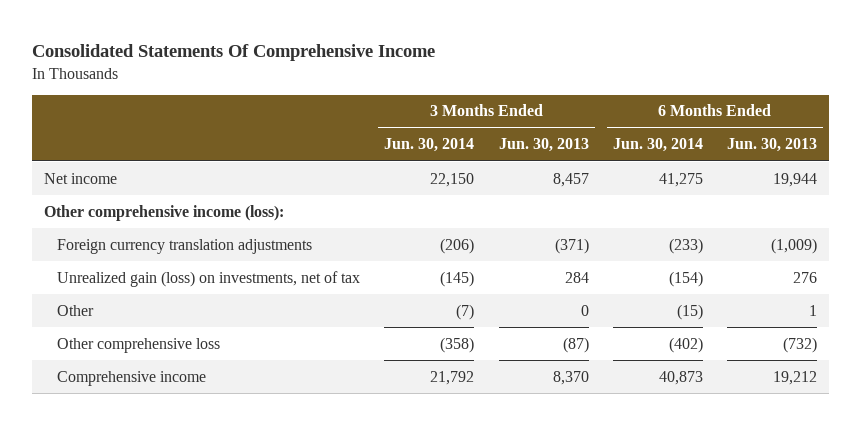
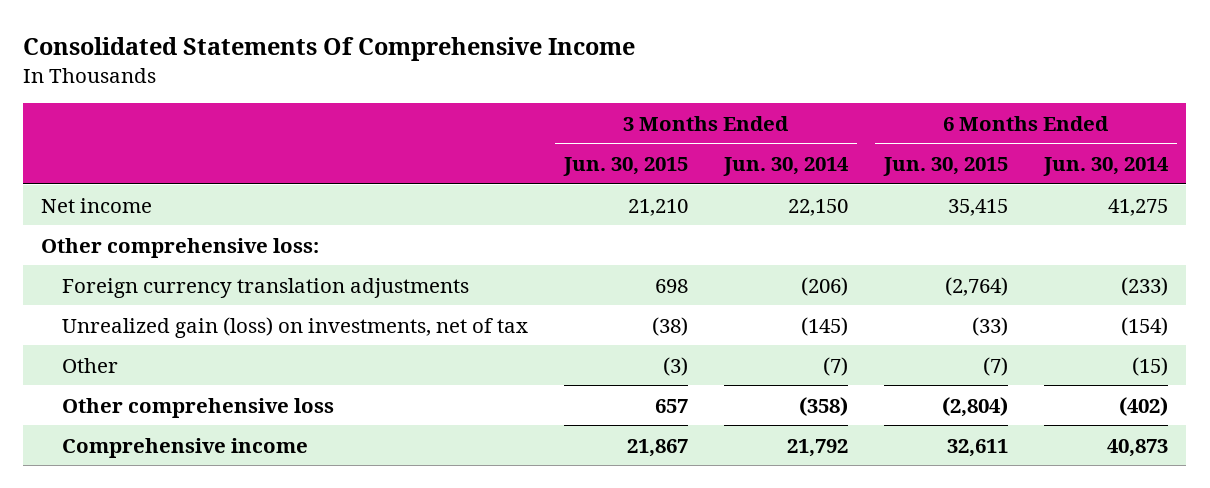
[498,138,589,153] Jun. 30, 2013 -> none
[726,138,817,153] Jun. 30, 2013 -> none
none -> [563,157,689,177] Jun. 30, 2015
none -> [883,157,1009,177] Jun. 30, 2015
[43,204,284,221] Other comprehensive income (loss): -> [41,237,320,258] Other comprehensive loss:

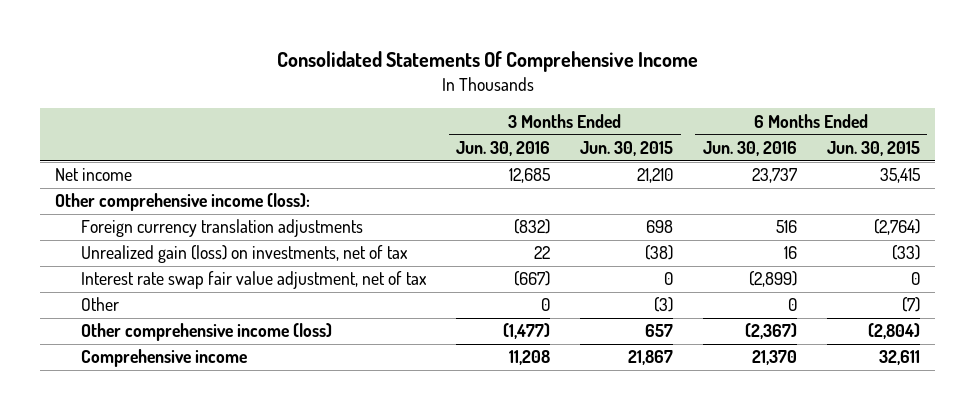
[723,157,850,177] Jun. 30, 2014 -> none
[1043,157,1170,177] Jun. 30, 2014 -> none
none -> [456,140,551,156] Jun. 30, 2016
none -> [702,140,797,156] Jun. 30, 2016
[41,237,320,258] Other comprehensive loss: -> [55,193,311,212] Other comprehensive income (loss):
none -> [81,271,428,290] Interest rate swap fair value adjustment, net of tax
[62,397,335,418] Other comprehensive loss -> [81,323,333,342] Other comprehensive income (loss)

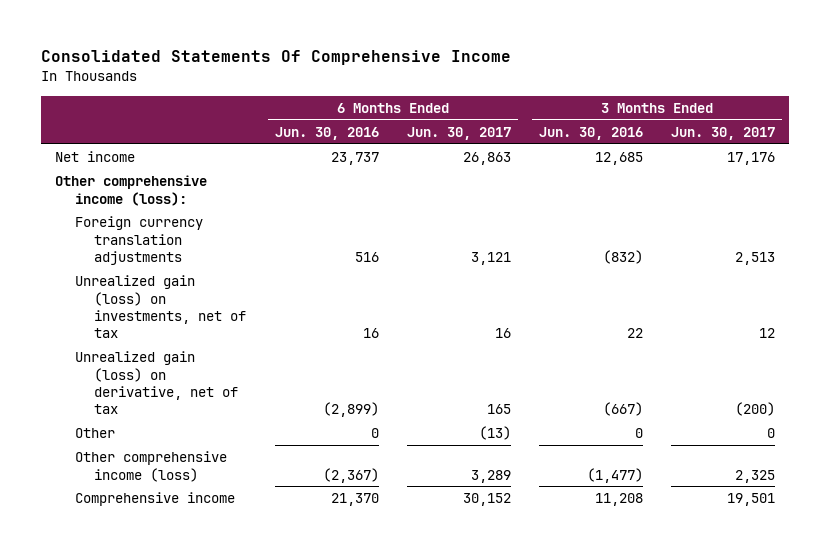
[580,140,674,156] Jun. 30, 2015 -> none
[826,140,920,156] Jun. 30, 2015 -> none
none -> [406,126,511,140] Jun. 30, 2017
none -> [670,126,775,140] Jun. 30, 2017
[81,271,428,290] Interest rate swap fair value adjustment, net of tax -> [74,351,239,415] Unrealized gain (loss) on derivative, net of tax

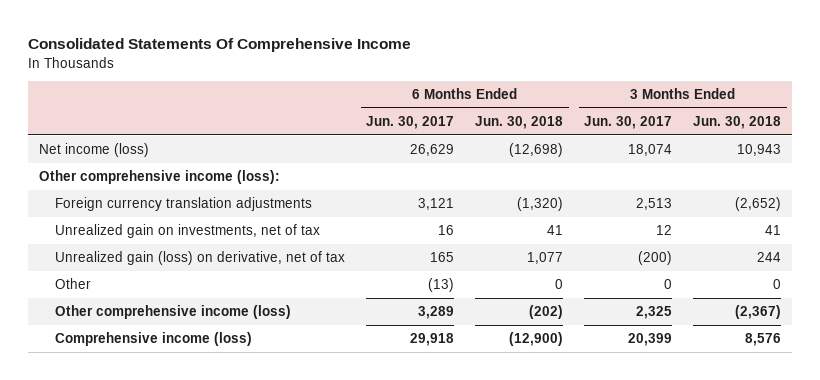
[274,126,379,140] Jun. 30, 2016 -> none
[538,126,643,140] Jun. 30, 2016 -> none
none -> [475,115,564,129] Jun. 30, 2018
none -> [693,115,782,129] Jun. 30, 2018
[54,151,135,163] Net income -> [39,143,150,158] Net income (loss)
[462,152,511,166] 26,863 -> [410,144,455,157] 26,629
[726,152,775,166] 17,176 -> [628,144,673,157] 18,074
[74,275,247,339] Unrealized gain (loss) on investments, net of tax -> [55,224,321,239] Unrealized gain on investments, net of tax
[74,492,235,507] Comprehensive income -> [55,332,253,347] Comprehensive income (loss)
[462,493,511,507] 30,152 -> [410,333,455,347] 29,918
[726,493,775,507] 19,501 -> [628,333,673,347] 20,399

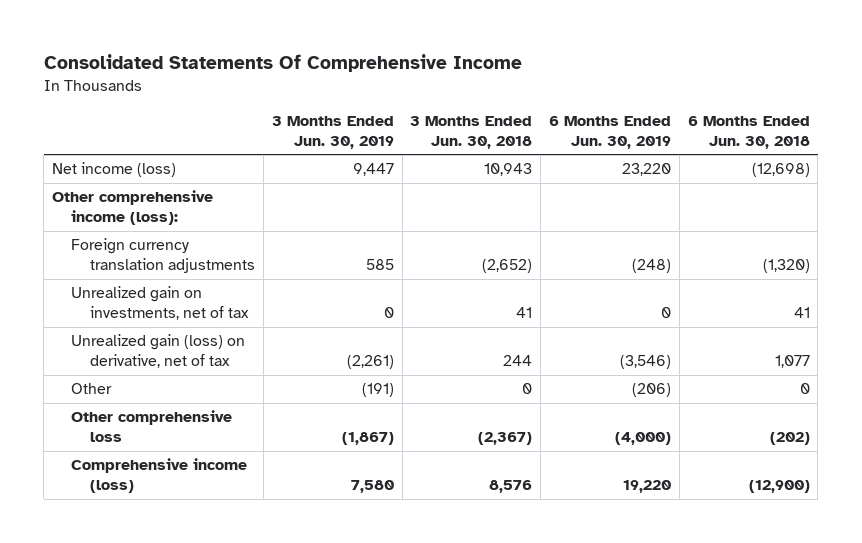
[366,115,455,129] Jun. 30, 2017 -> none
[584,115,673,129] Jun. 30, 2017 -> none
none -> [271,116,394,150] 3 Months Ended Jun. 30, 2019
none -> [548,116,671,150] 6 Months Ended Jun. 30, 2019
[55,305,292,320] Other comprehensive income (loss) -> [71,410,233,443] Other comprehensive loss

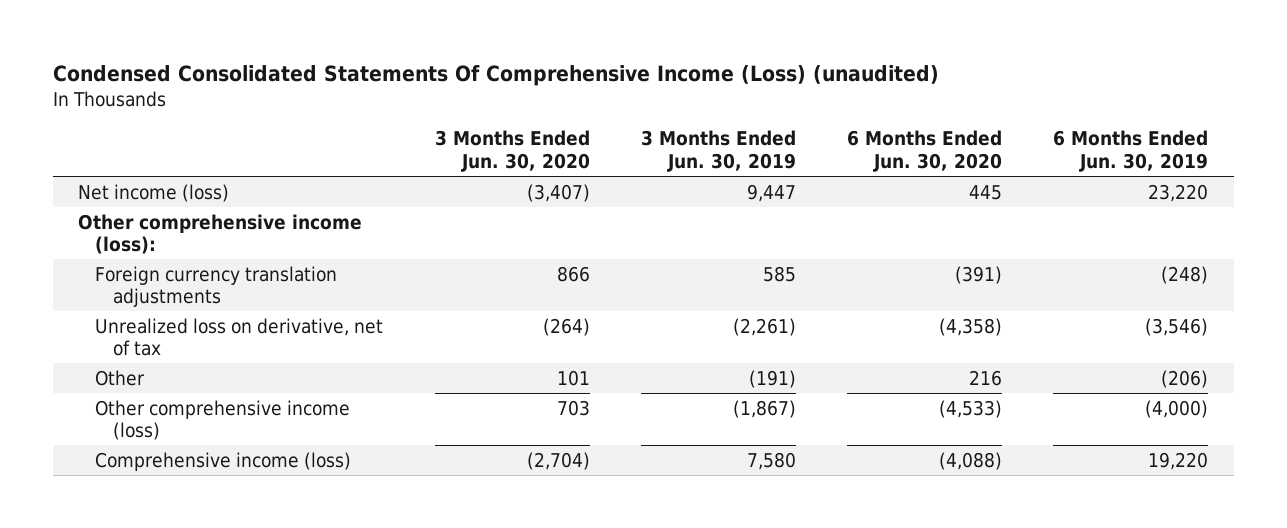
[43,53,522,72] Consolidated Statements Of Comprehensive Income -> [52,64,939,86] Condensed Consolidated Statements Of Comprehensive Income (Loss) (unaudited)
[410,116,533,150] 3 Months Ended Jun. 30, 2018 -> none
[687,116,810,150] 6 Months Ended Jun. 30, 2018 -> none
none -> [434,130,590,172] 3 Months Ended Jun. 30, 2020
none -> [847,130,1003,172] 6 Months Ended Jun. 30, 2020
[71,286,250,321] Unrealized gain on investments, net of tax -> none
[71,334,246,369] Unrealized gain (loss) on derivative, net of tax -> [95,317,384,357] Unrealized loss on derivative, net of tax
[71,410,233,443] Other comprehensive loss -> [95,399,351,441] Other comprehensive income (loss)

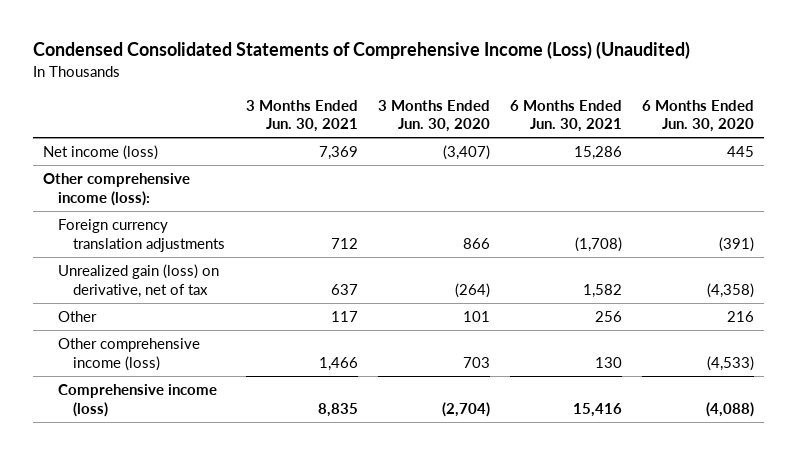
[52,64,939,86] Condensed Consolidated Statements Of Comprehensive Income (Loss) (unaudited) -> [32,41,690,60] Condensed Consolidated Statements of Comprehensive Income (Loss) (Unaudited)
[640,130,796,172] 3 Months Ended Jun. 30, 2019 -> none
[1053,130,1209,172] 6 Months Ended Jun. 30, 2019 -> none
none -> [245,99,358,133] 3 Months Ended Jun. 30, 2021
none -> [510,99,623,133] 6 Months Ended Jun. 30, 2021
[95,317,384,357] Unrealized loss on derivative, net of tax -> [58,263,220,298] Unrealized gain (loss) on derivative, net of tax

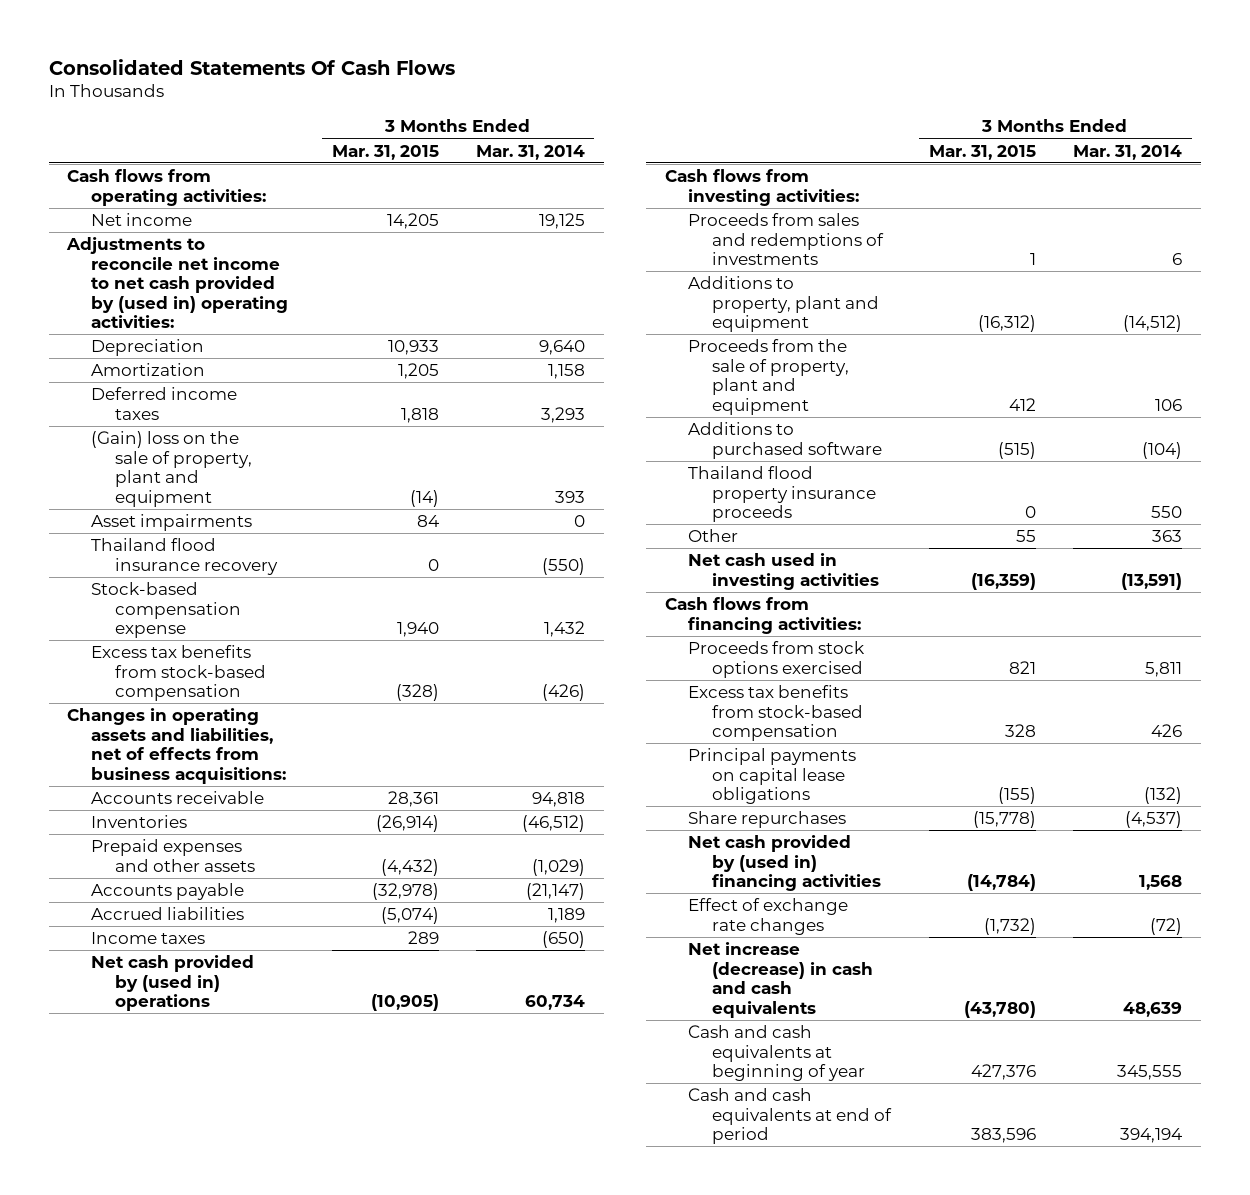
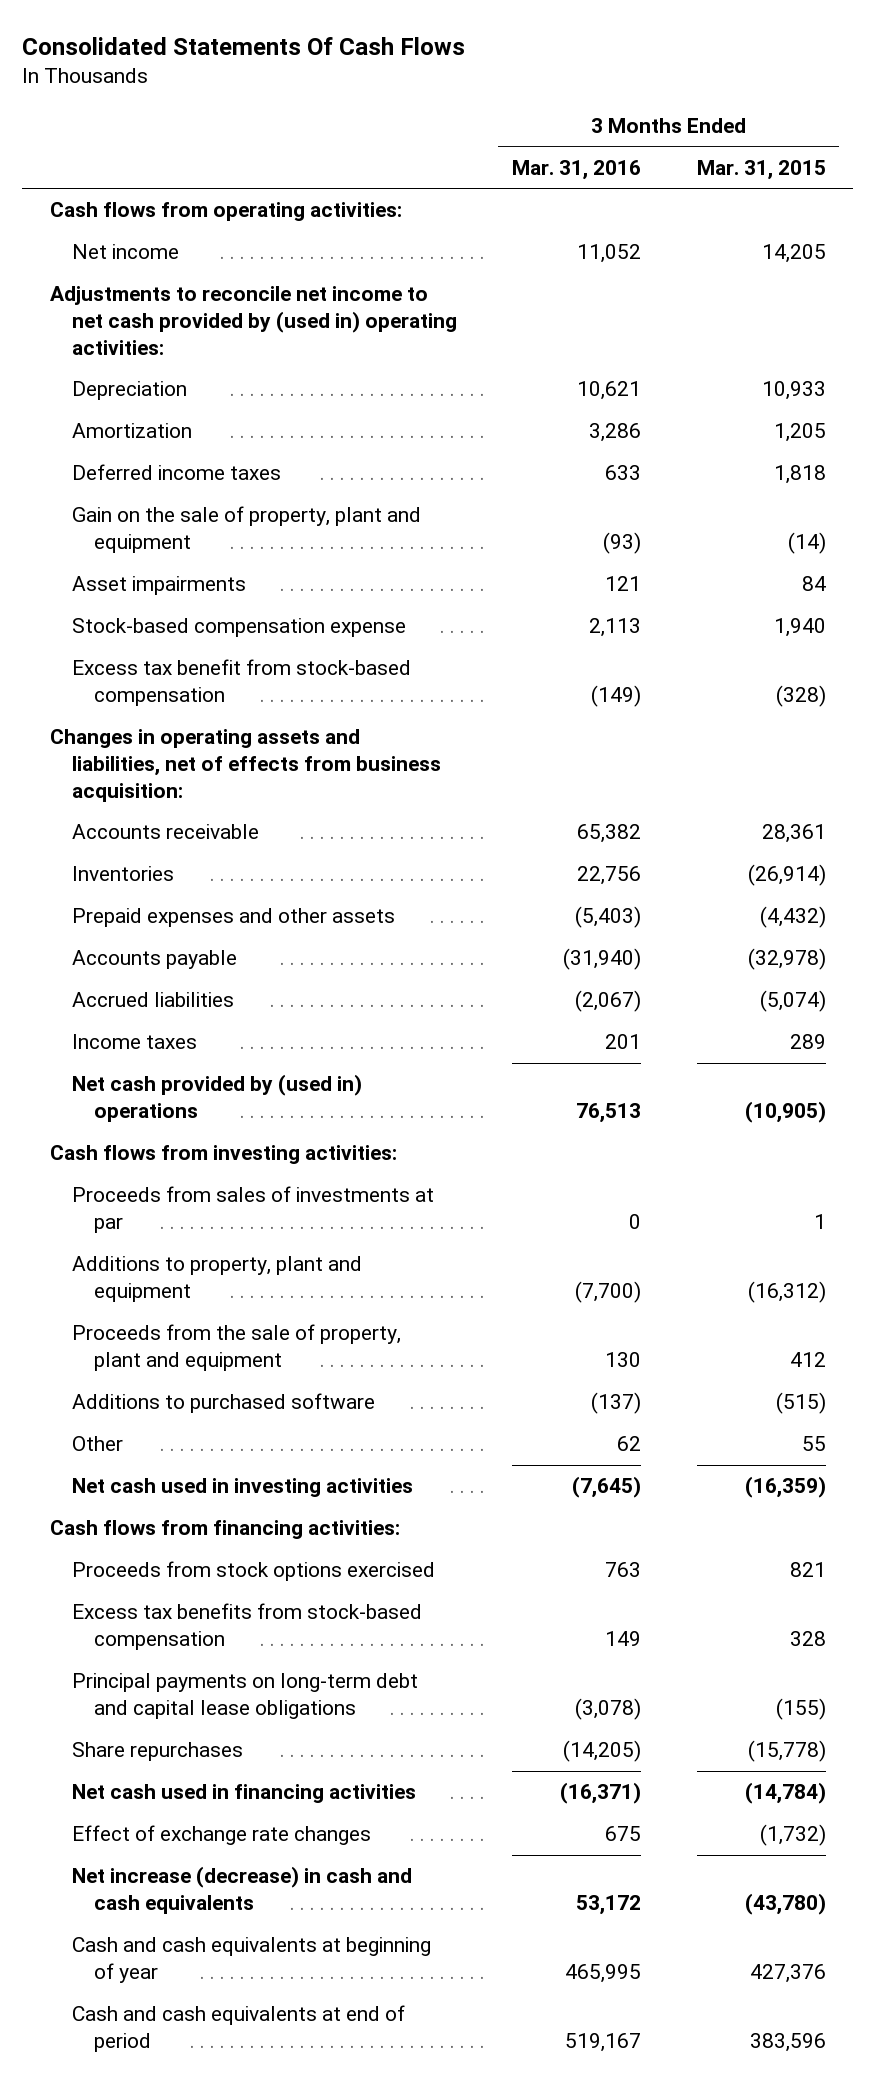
[475,144,585,160] Mar. 31, 2014 -> none
none -> [512,159,642,180] Mar. 31, 2016
[91,430,253,507] (Gain) loss on the sale of property, plant and equipment -> [72,506,422,554] Gain on the sale of property, plant and equipment
[91,537,279,575] Thailand flood insurance recovery -> none
[91,644,267,702] Excess tax benefits from stock-based compensation -> [72,659,412,707] Excess tax benefit from stock-based compensation
[67,707,287,784] Changes in operating assets and liabilities, net of effects from business acquisitions: -> [49,729,442,802] Changes in operating assets and liabilities, net of effects from business acquisition:
[688,212,885,266] Proceeds from sales and redemptions of investments -> [72,1186,435,1234] Proceeds from sales of investments at par
[688,465,877,523] Thailand flood property insurance proceeds -> none
[688,747,857,805] Principal payments on capital lease obligations -> [72,1673,419,1720] Principal payments on long-term debt and capital lease obligations
[688,834,882,892] Net cash provided by (used in) financing activities -> [72,1784,417,1804] Net cash used in financing activities

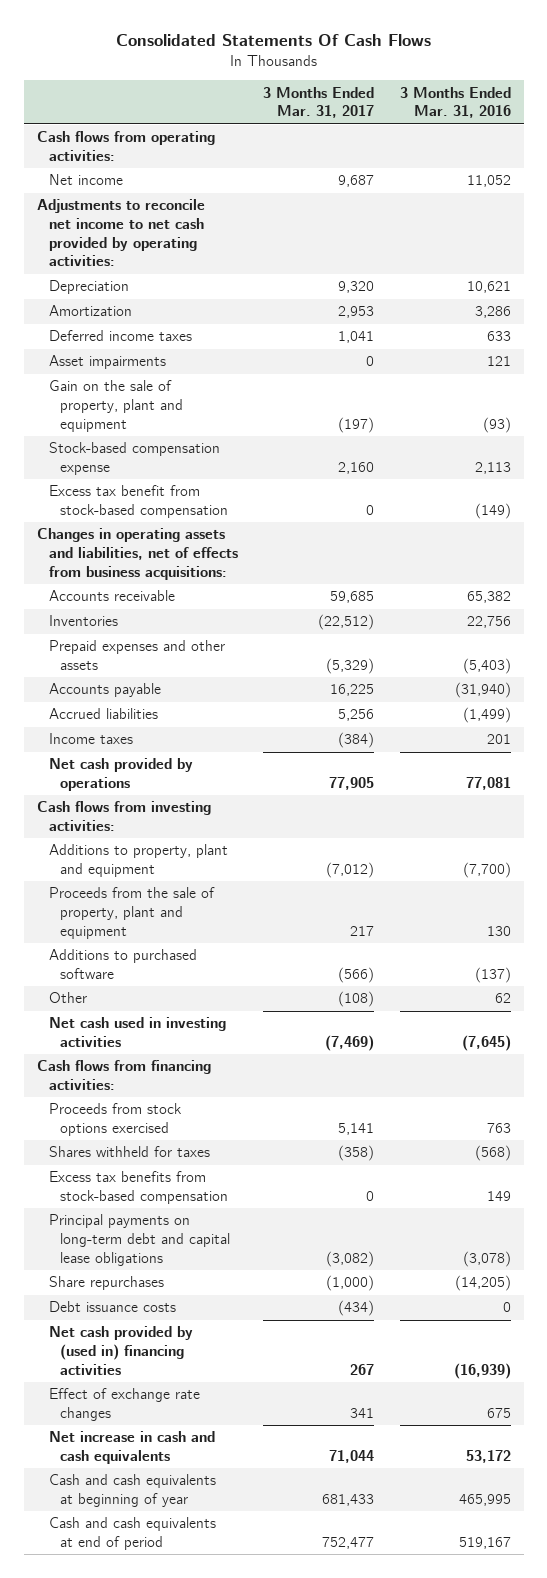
[696,159,826,180] Mar. 31, 2015 -> none
none -> [263,86,375,119] 3 Months Ended Mar. 31, 2017
[49,286,458,355] Adjustments to reconcile net income to net cash provided by (used in) operating activities: -> [36,199,205,267] Adjustments to reconcile net income to net cash provided by operating activities:
[72,506,422,554] Gain on the sale of property, plant and equipment -> [48,380,184,432] Gain on the sale of property, plant and equipment
[49,729,442,802] Changes in operating assets and liabilities, net of effects from business acquisition: -> [36,528,238,580] Changes in operating assets and liabilities, net of effects from business acquisitions:
[575,990,642,1013] (2,067) -> [462,707,511,724] (1,499)
[72,1074,363,1123] Net cash provided by (used in) operations -> [48,758,193,791] Net cash provided by operations
[576,1103,642,1124] 76,513 -> [465,776,511,790] 77,081
[72,1186,435,1234] Proceeds from sales of investments at par -> none
none -> [48,1146,210,1158] Shares withheld for taxes
none -> [48,1301,176,1313] Debt issuance costs
[72,1784,417,1804] Net cash used in financing activities -> [48,1326,193,1375] Net cash provided by (used in) financing activities
[560,1782,642,1805] (16,371) -> [453,1362,511,1379] (16,939)
[72,1866,413,1915] Net increase (decrease) in cash and cash equivalents -> [48,1431,215,1464] Net increase in cash and cash equivalents

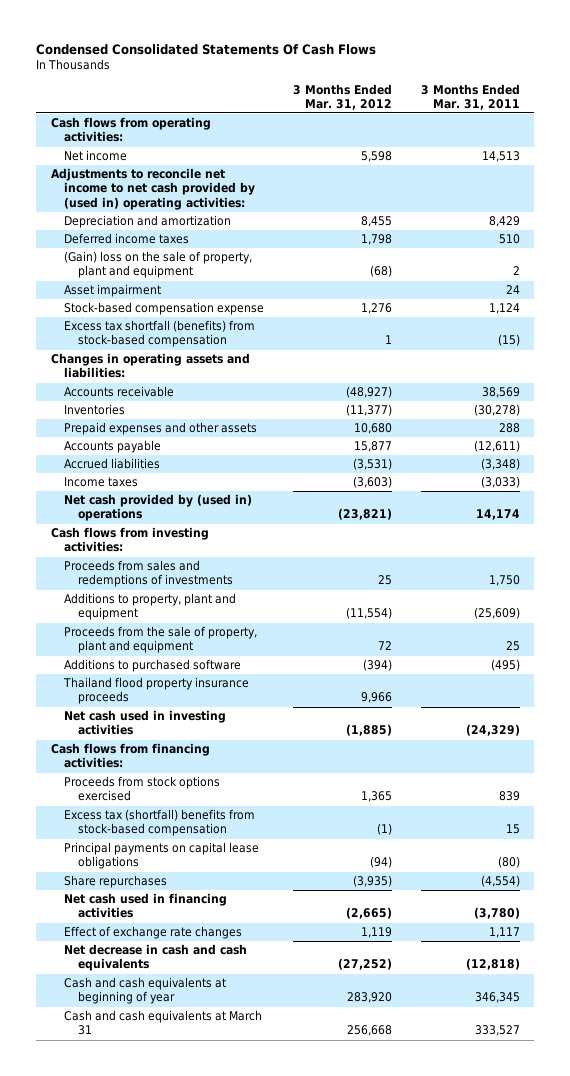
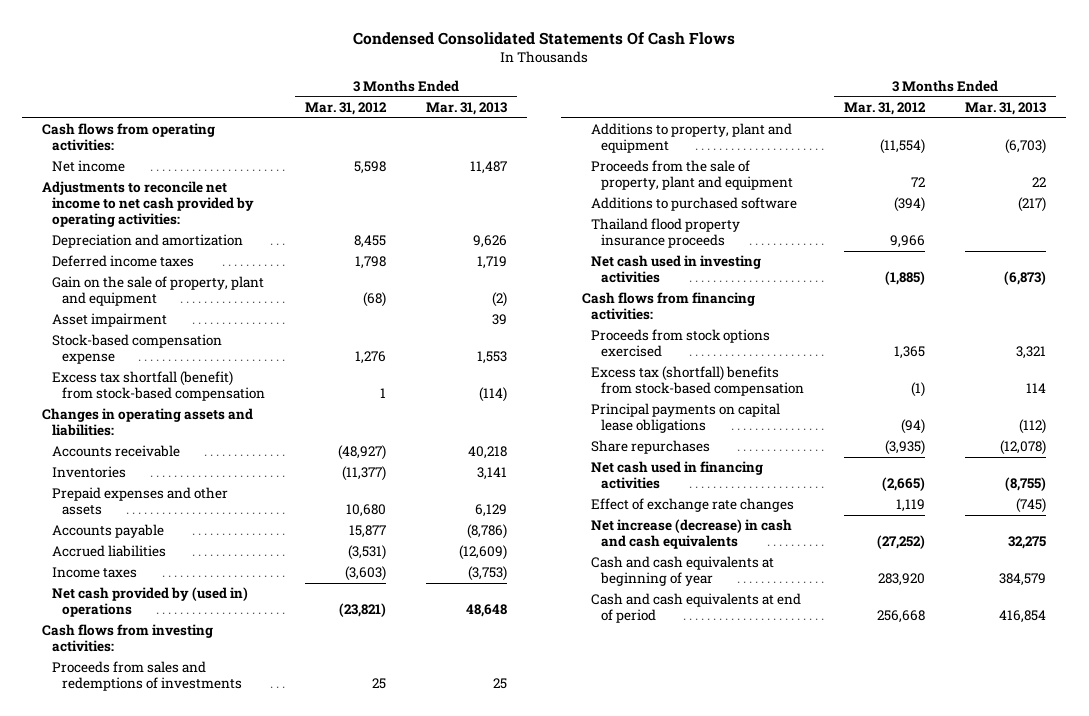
[420,83,520,110] 3 Months Ended Mar. 31, 2011 -> none
none -> [426,102,508,116] Mar. 31, 2013
[50,168,256,210] Adjustments to reconcile net income to net cash provided by (used in) operating activities: -> [42,181,255,228] Adjustments to reconcile net income to net cash provided by operating activities:
[64,251,253,279] (Gain) loss on the sale of property, plant and equipment -> [52,276,265,307] Gain on the sale of property, plant and equipment
[64,320,256,348] Excess tax shortfall (benefits) from stock-based compensation -> [52,371,265,402] Excess tax shortfall (benefit) from stock-based compensation
[64,944,248,972] Net decrease in cash and cash equivalents -> [591,519,793,550] Net increase (decrease) in cash and cash equivalents
[64,1010,263,1036] Cash and cash equivalents at March 31 -> [591,593,802,624] Cash and cash equivalents at end of period

